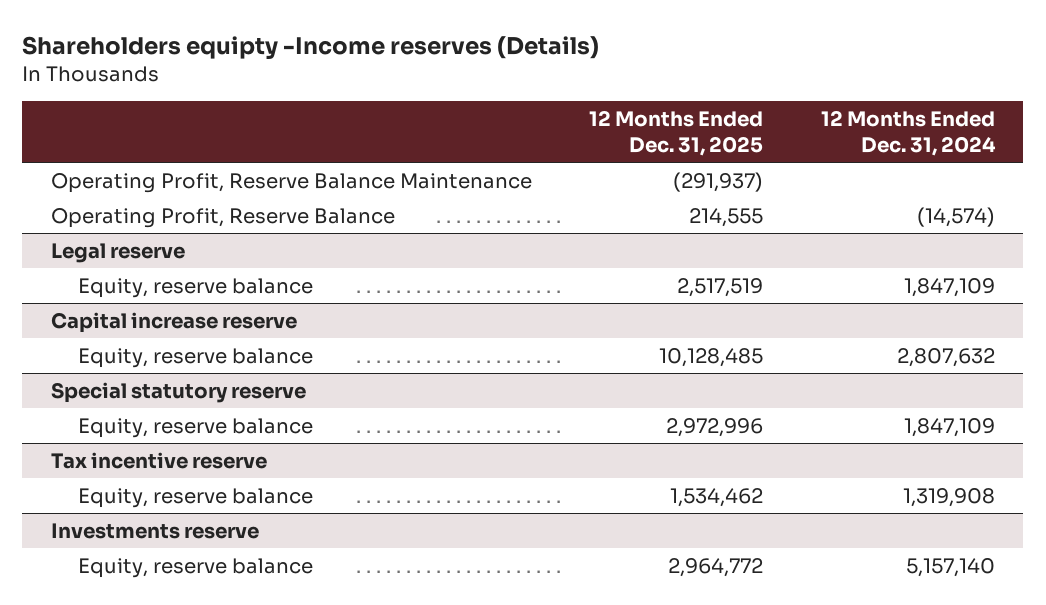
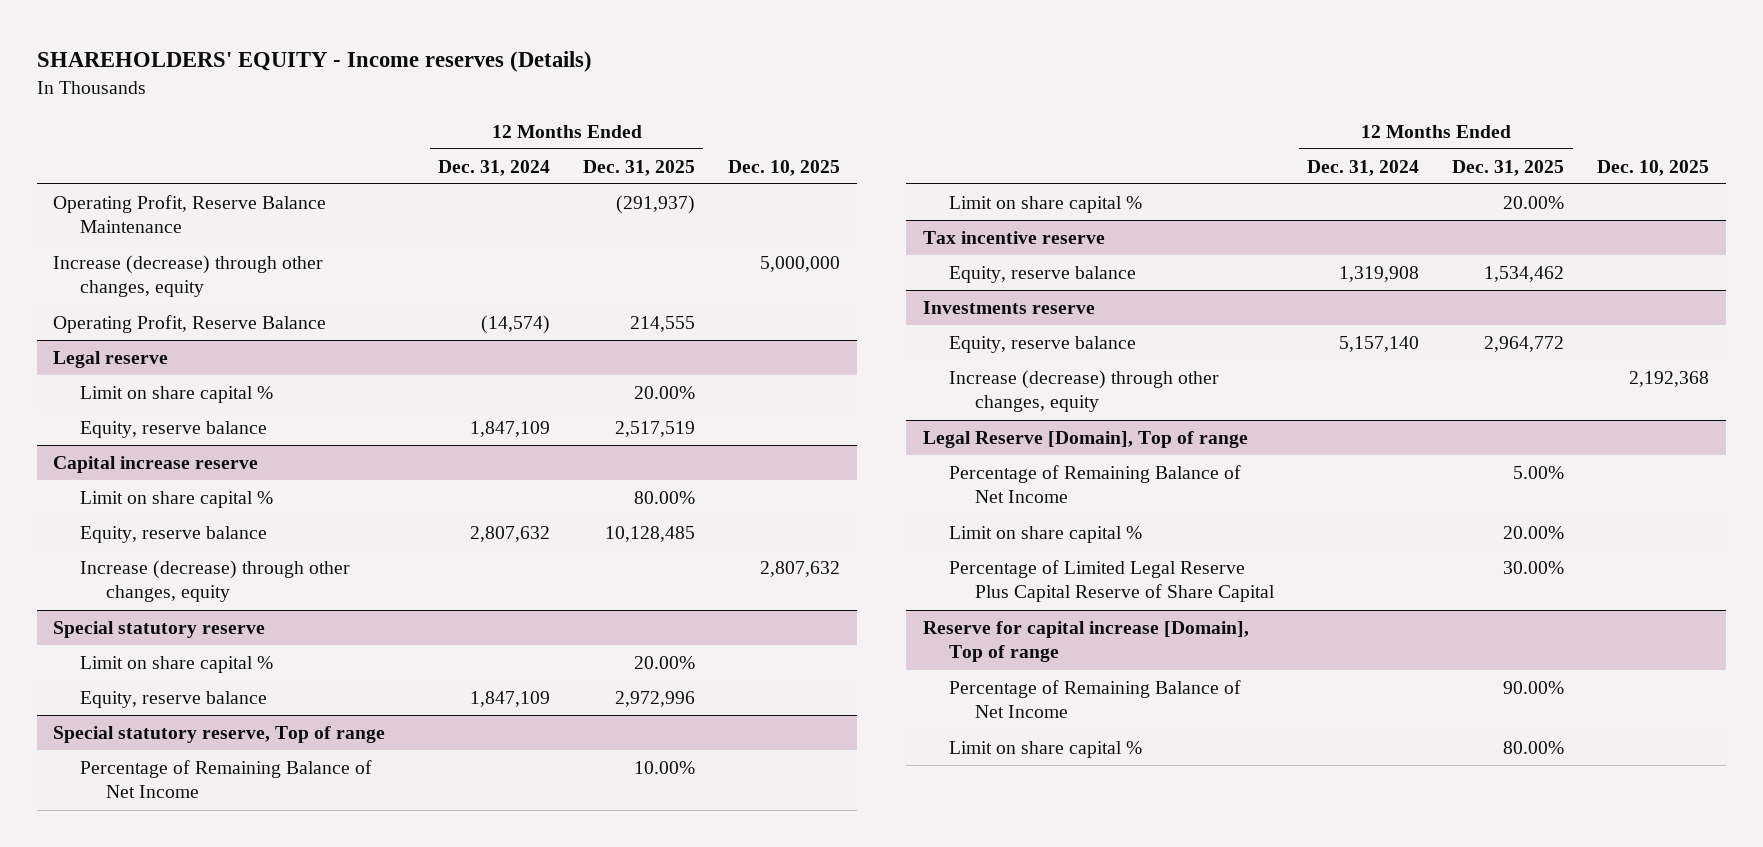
[22,35,600,59] Shareholders equipty -Income reserves (Details) -> [36,51,592,73] SHAREHOLDERS' EQUITY - Income reserves (Details)
none -> [728,159,841,176] Dec. 10, 2025
none -> [53,254,324,298] Increase (decrease) through other changes, equity
none -> [79,385,273,403] Limit on share capital %
none -> [79,490,273,508] Limit on share capital %
none -> [79,559,350,603] Increase (decrease) through other changes, equity
none -> [79,655,273,673] Limit on share capital %
none -> [53,725,386,743] Special statutory reserve, Top of range
none -> [79,759,372,799] Percentage of Remaining Balance of Net Income
none -> [948,195,1142,213] Limit on share capital %
none -> [948,369,1219,413] Increase (decrease) through other changes, equity
none -> [922,430,1248,448] Legal Reserve [Domain], Top of range
none -> [948,464,1241,504] Percentage of Remaining Balance of Net Income
none -> [948,525,1142,543] Limit on share capital %
none -> [948,559,1276,603] Percentage of Limited Legal Reserve Plus Capital Reserve of Share Capital
none -> [922,620,1249,663] Reserve for capital increase [Domain], Top of range
none -> [948,679,1241,719] Percentage of Remaining Balance of Net Income
none -> [948,740,1142,758] Limit on share capital %

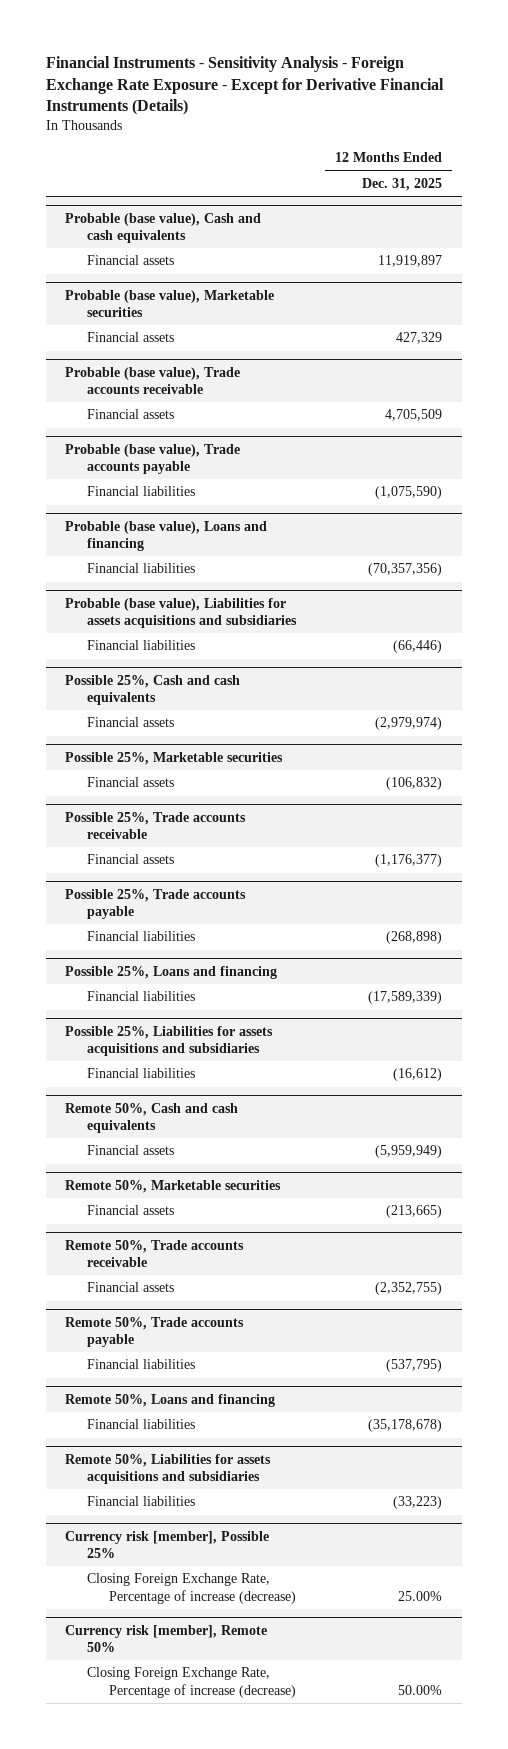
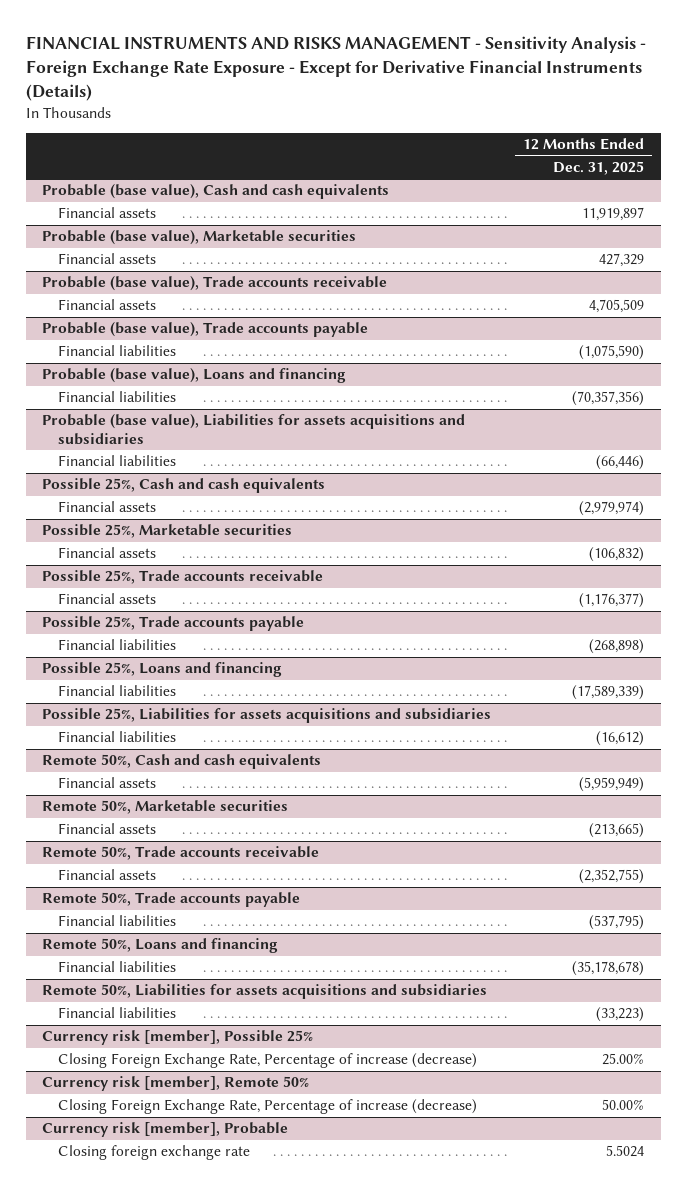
[46,55,445,116] Financial Instruments - Sensitivity Analysis - Foreign Exchange Rate Exposure - Except for Derivative Financial Instruments (Details) -> [25,36,646,101] FINANCIAL INSTRUMENTS AND RISKS MANAGEMENT - Sensitivity Analysis - Foreign Exchange Rate Exposure - Except for Derivative Financial Instruments (Details)
none -> [41,1122,288,1138] Currency risk [member], Probable
none -> [58,1145,251,1161] Closing foreign exchange rate

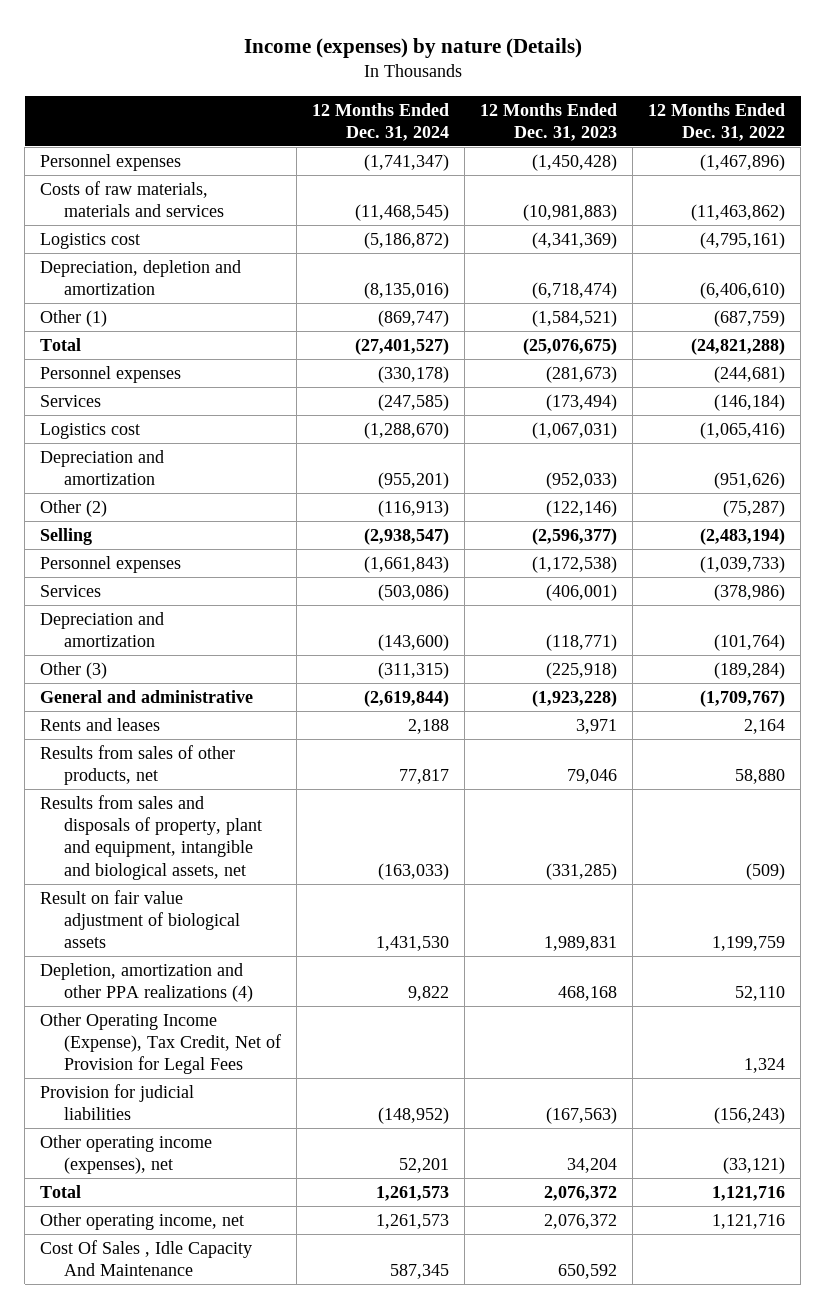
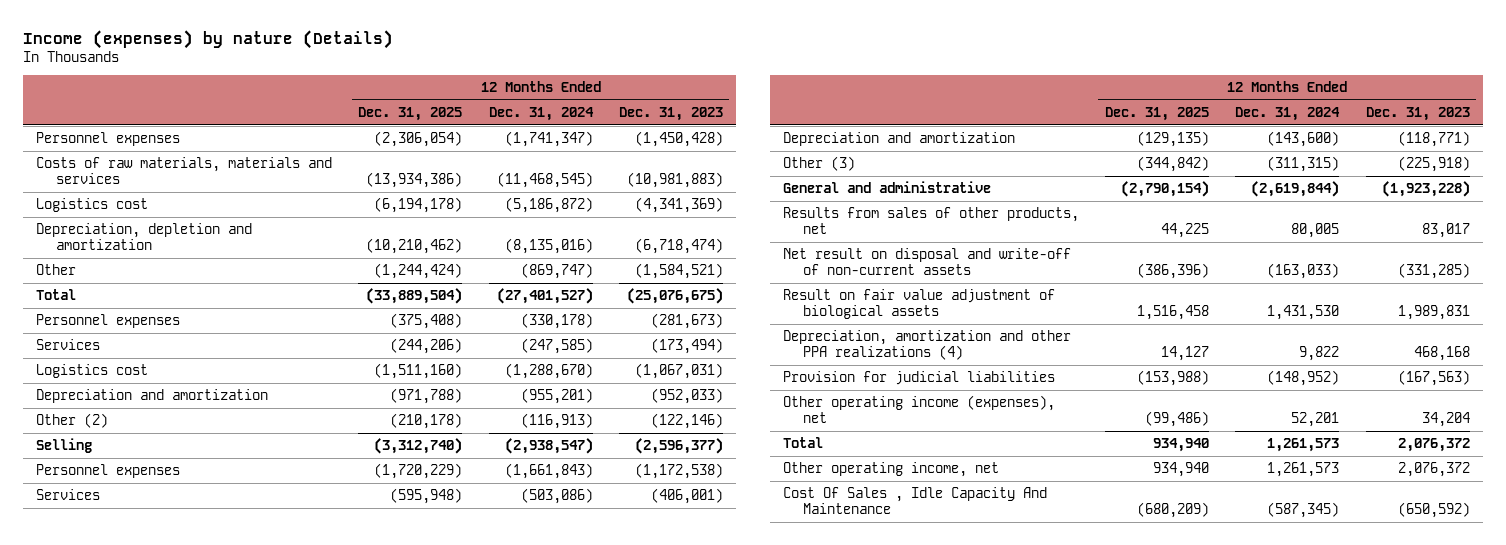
[648,102,786,141] 12 Months Ended Dec. 31, 2022 -> none
none -> [358,106,463,121] Dec. 31, 2025
[40,309,108,327] Other (1) -> [36,264,77,276] Other
[40,717,161,731] Rents and leases -> none
[398,769,449,785] 77,817 -> [1291,223,1340,239] 80,005
[567,769,618,785] 79,046 -> [1421,223,1470,239] 83,017
[40,794,262,880] Results from sales and disposals of property, plant and equipment, intangible and biological assets, net -> [782,248,1071,276] Net result on disposal and write-off of non-current assets
[40,1012,281,1075] Other Operating Income (Expense), Tax Credit, Net of Provision for Legal Fees -> none
[40,962,253,1003] Depletion, amortization and other PPA realizations (4) -> [782,330,1071,361] Depreciation, amortization and other PPA realizations (4)
[389,1264,449,1280] 587,345 -> [1267,502,1340,519] (587,345)
[558,1264,618,1280] 650,592 -> [1397,502,1470,519] (650,592)

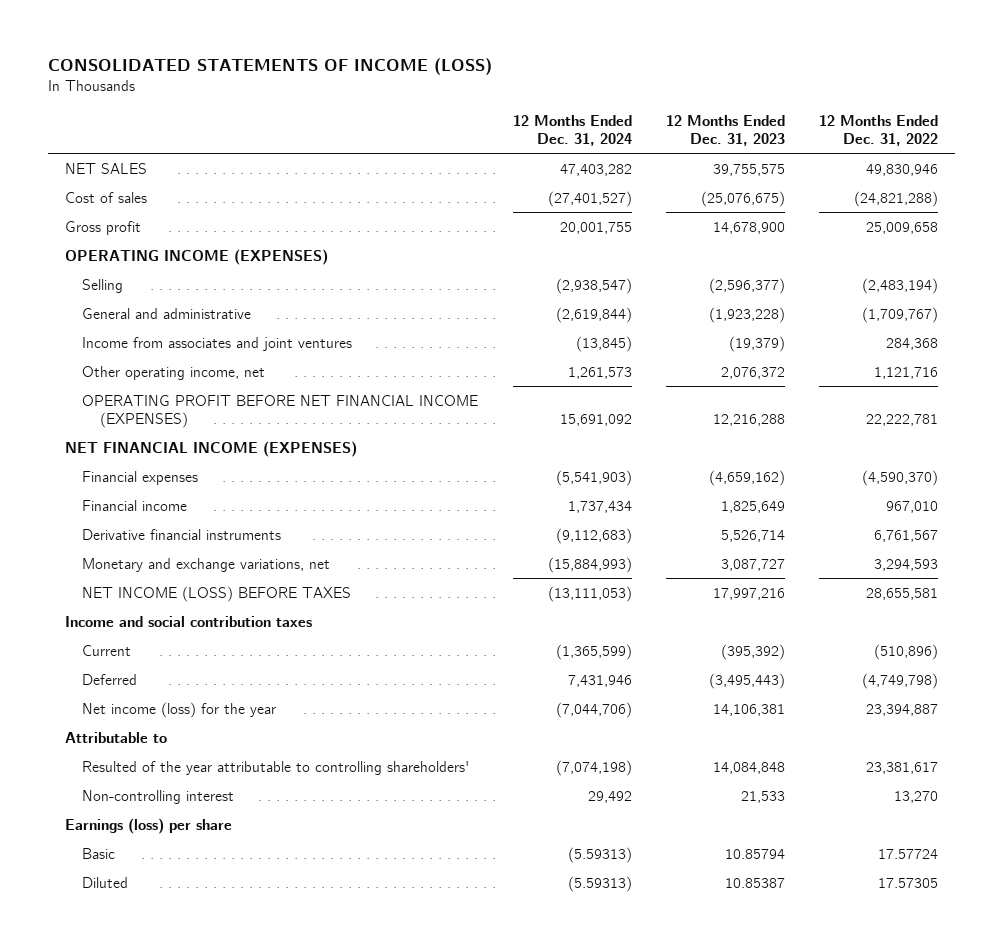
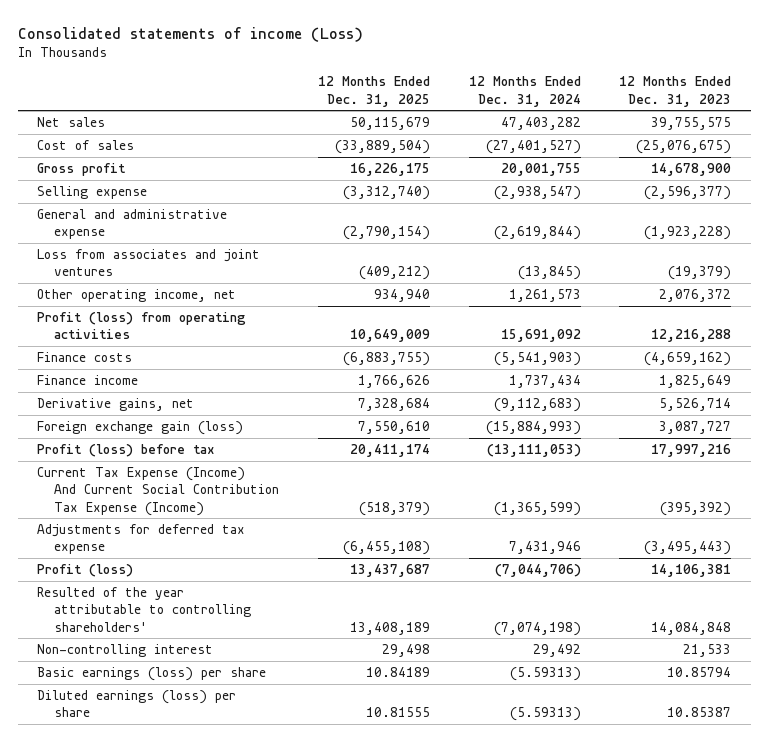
[47,58,492,76] CONSOLIDATED STATEMENTS OF INCOME (LOSS) -> [18,26,364,42] Consolidated statements of income (Loss)
[818,114,938,146] 12 Months Ended Dec. 31, 2022 -> none
none -> [317,76,430,107] 12 Months Ended Dec. 31, 2025
[64,162,147,174] NET SALES -> [37,116,106,127] Net sales
[64,248,328,265] OPERATING INCOME (EXPENSES) -> none
[82,278,124,293] Selling -> [37,185,148,199] Selling expense
[82,307,252,319] General and administrative -> [37,208,228,240] General and administrative expense
[82,336,353,351] Income from associates and joint ventures -> [37,248,261,277] Loss from associates and joint ventures
[64,440,357,457] NET FINANCIAL INCOME (EXPENSES) -> none
[64,615,312,627] Income and social contribution taxes -> none
[64,731,167,743] Attributable to -> none
[82,394,479,428] OPERATING PROFIT BEFORE NET FINANCIAL INCOME (EXPENSES) -> [37,311,247,340] Profit (loss) from operating activities
[82,470,199,485] Financial expenses -> [37,351,133,362] Finance costs
[82,499,188,511] Financial income -> [37,374,139,385] Finance income
[82,528,282,540] Derivative financial instruments -> [37,397,195,411] Derivative gains, net
[82,557,331,572] Monetary and exchange variations, net -> [37,420,244,435] Foreign exchange gain (loss)
[82,585,352,602] NET INCOME (LOSS) BEFORE TAXES -> [37,443,216,457] Profit (loss) before tax
[82,644,132,656] Current -> [37,466,280,516] Current Tax Expense (Income) And Current Social Contribution Tax Expense (Income)
[82,673,138,685] Deferred -> [37,523,246,555] Adjustments for deferred tax expense
[82,701,277,718] Net income (loss) for the year -> [37,563,134,577] Profit (loss)
[64,817,232,834] Earnings (loss) per share -> none
[82,847,116,859] Basic -> [37,666,267,681] Basic earnings (loss) per share
[82,876,129,888] Diluted -> [37,689,237,718] Diluted earnings (loss) per share

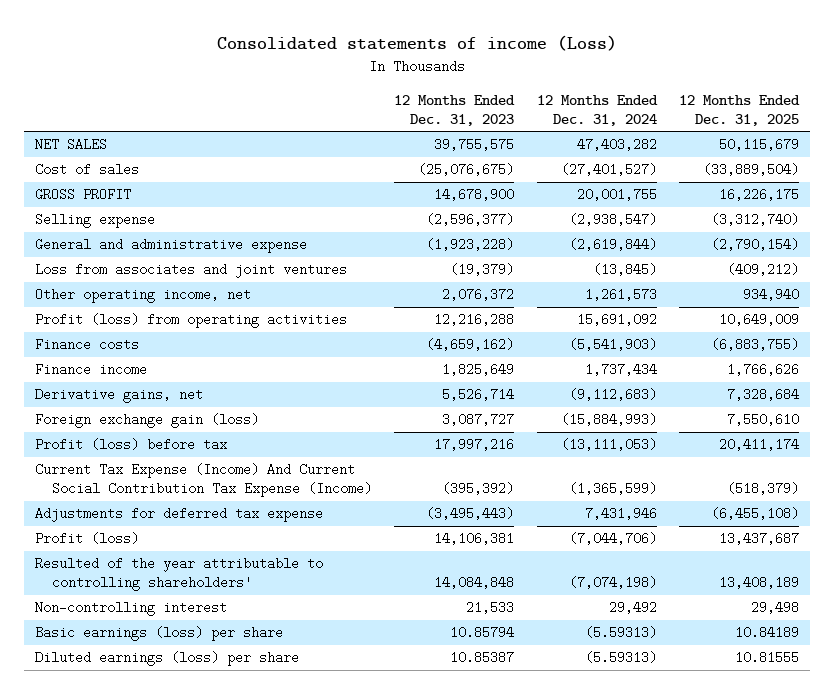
[37,116,106,127] Net sales -> [35,138,108,152] NET SALES
[37,162,127,176] Gross profit -> [35,188,132,202] GROSS PROFIT

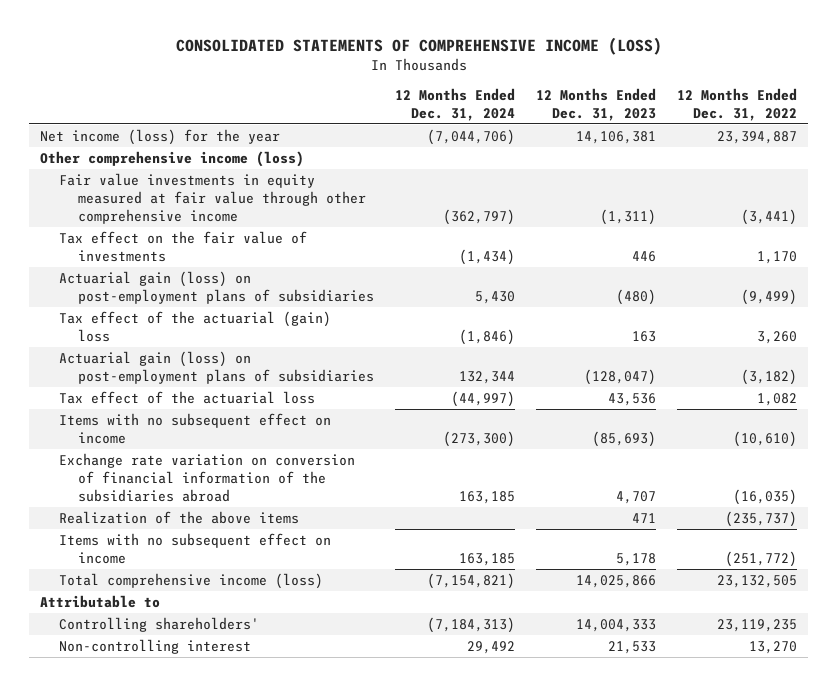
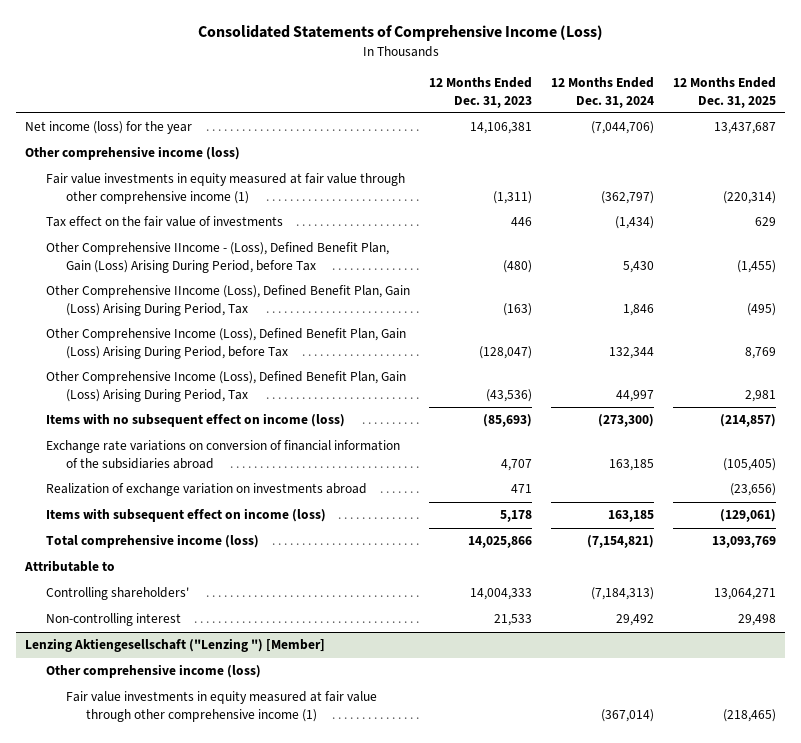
[175,36,662,55] CONSOLIDATED STATEMENTS OF COMPREHENSIVE INCOME (LOSS) -> [197,25,603,42] Consolidated Statements of Comprehensive Income (Loss)
[677,87,798,121] 12 Months Ended Dec. 31, 2022 -> none
none -> [672,76,776,108] 12 Months Ended Dec. 31, 2025
[58,172,367,224] Fair value investments in equity measured at fair value through other comprehensive income -> [45,173,405,205] Fair value investments in equity measured at fair value through other comprehensive income (1)
[58,310,331,342] Tax effect of the actuarial (gain) loss -> none
[58,390,315,404] Tax effect of the actuarial loss -> none
[58,270,375,304] Actuarial gain (loss) on post-employment plans of subsidiaries -> [45,242,389,274] Other Comprehensive IIncome - (Loss), Defined Benefit Plan, Gain (Loss) Arising During Period, before Tax
none -> [45,285,410,317] Other Comprehensive IIncome (Loss), Defined Benefit Plan, Gain (Loss) Arising During Period, Tax
[58,350,375,384] Actuarial gain (loss) on post-employment plans of subsidiaries -> [45,328,406,360] Other Comprehensive Income (Loss), Defined Benefit Plan, Gain (Loss) Arising During Period, before Tax
none -> [45,371,406,403] Other Comprehensive Income (Loss), Defined Benefit Plan, Gain (Loss) Arising During Period, Tax
[58,412,331,444] Items with no subsequent effect on income -> [45,413,345,428] Items with no subsequent effect on income (loss)
[58,452,355,502] Exchange rate variation on conversion of financial information of the subsidiaries abroad -> [45,440,400,470] Exchange rate variations on conversion of financial information of the subsidiaries abroad
[58,510,299,524] Realization of the above items -> [45,483,367,497] Realization of exchange variation on investments abroad
[58,532,331,564] Items with no subsequent effect on income -> [45,508,326,523] Items with subsequent effect on income (loss)
none -> [25,638,326,653] Lenzing Aktiengesellschaft ("Lenzing ") [Member]
none -> [45,664,261,679] Other comprehensive income (loss)
none -> [66,691,378,723] Fair value investments in equity measured at fair value through other comprehensive income (1)

